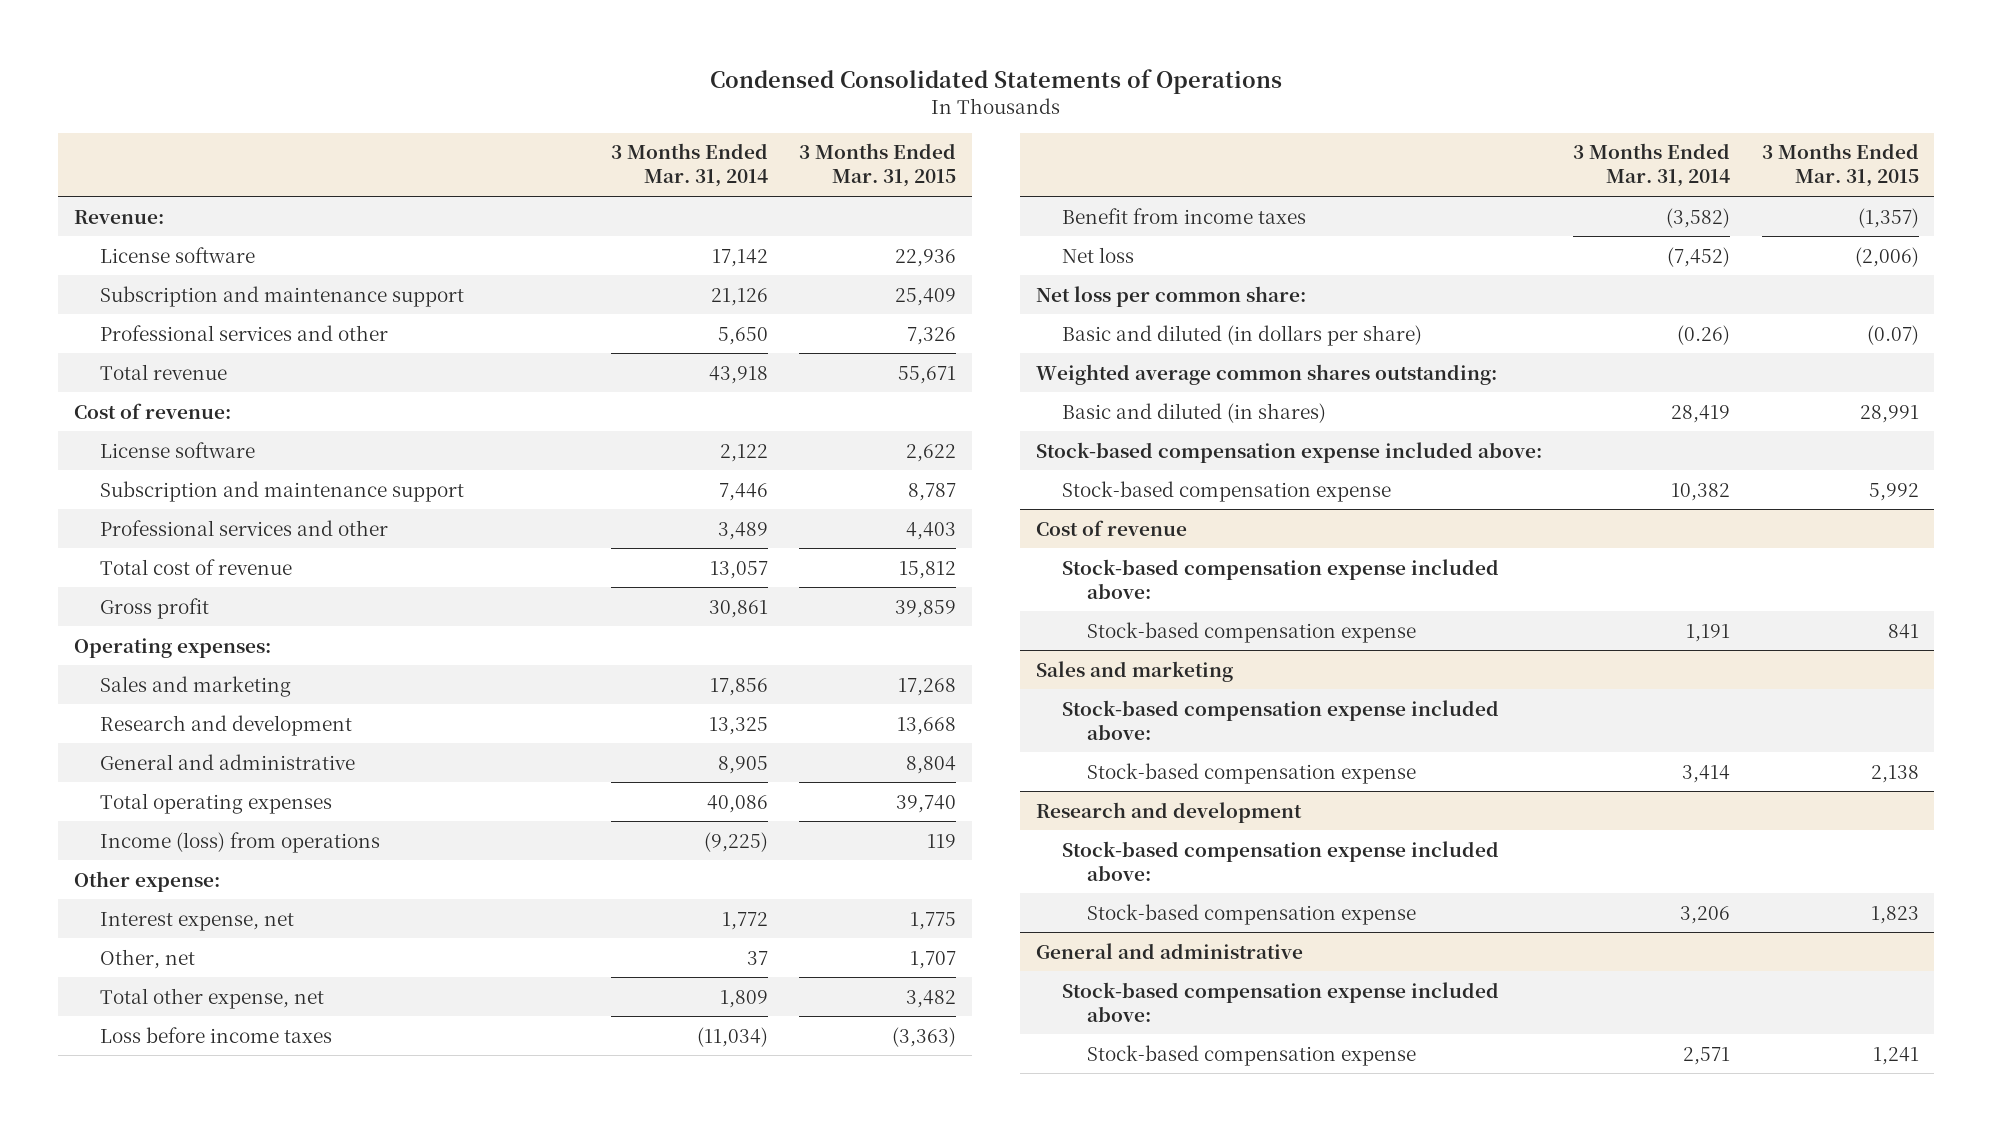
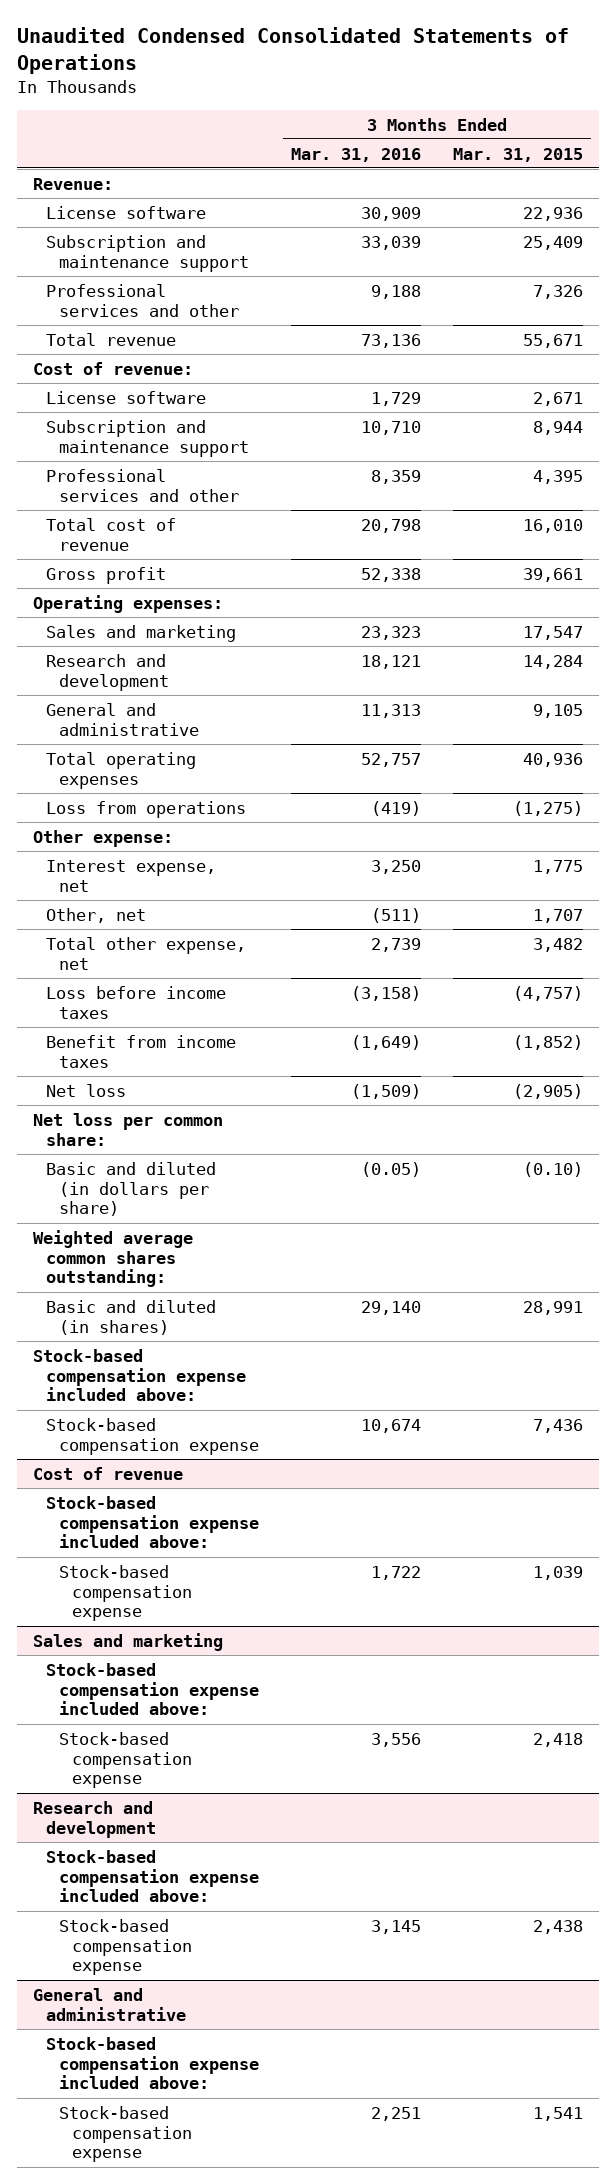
[710,68,1283,94] Condensed Consolidated Statements of Operations -> [16,27,569,74] Unaudited Condensed Consolidated Statements of Operations
[611,143,769,188] 3 Months Ended Mar. 31, 2014 -> none
none -> [290,147,421,162] Mar. 31, 2016
[906,443,957,462] 2,622 -> [532,391,583,406] 2,671
[908,482,957,501] 8,787 -> [532,420,583,435] 8,944
[906,521,957,540] 4,403 -> [532,469,583,484] 4,395
[899,560,957,579] 15,812 -> [522,518,583,533] 16,010
[895,599,957,618] 39,859 -> [522,567,583,582] 39,661
[898,677,957,696] 17,268 -> [522,625,583,640] 17,547
[897,716,957,735] 13,668 -> [522,654,583,669] 14,284
[906,755,957,774] 8,804 -> [532,703,583,718] 9,105
[896,794,957,813] 39,740 -> [522,752,583,767] 40,936
[99,831,380,853] Income (loss) from operations -> [45,800,246,818] Loss from operations
[927,833,957,848] 119 -> [512,800,583,816] (1,275)
[892,1026,957,1047] (3,363) -> [512,985,583,1001] (4,757)
[1857,207,1919,228] (1,357) -> [512,1034,583,1050] (1,852)
[1854,246,1919,267] (2,006) -> [512,1083,583,1099] (2,905)
[1866,324,1919,345] (0.07) -> [522,1161,583,1177] (0.10)
[1868,482,1919,501] 5,992 -> [532,1418,583,1433] 7,436
[1887,623,1919,639] 841 -> [532,1565,583,1580] 1,039
[1870,764,1919,783] 2,138 -> [532,1732,583,1747] 2,418
[1870,905,1919,924] 1,823 -> [532,1919,583,1934] 2,438
[1872,1046,1919,1065] 1,241 -> [532,2106,583,2121] 1,541

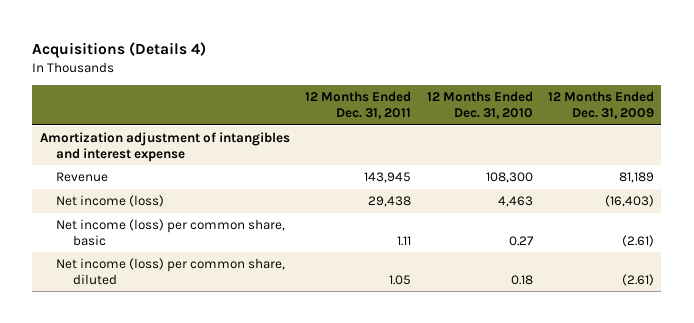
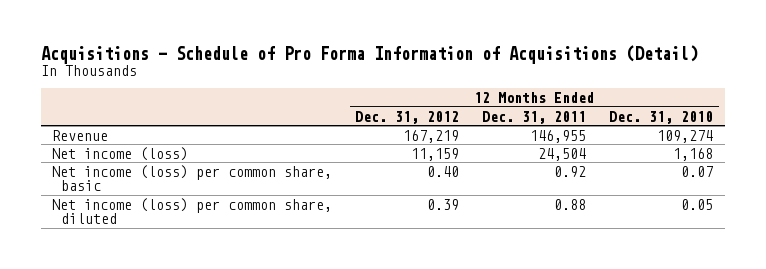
[32,41,207,58] Acquisitions (Details 4) -> [40,44,698,64] Acquisitions - Schedule of Pro Forma Information of Acquisitions (Detail)
[547,91,654,120] 12 Months Ended Dec. 31, 2009 -> none
none -> [355,110,460,124] Dec. 31, 2012
[40,132,291,162] Amortization adjustment of intangibles and interest expense -> none
[364,172,412,184] 143,945 -> [530,129,587,143] 146,955
[485,172,533,184] 108,300 -> [657,129,714,143] 109,274
[368,196,412,208] 29,438 -> [538,147,587,161] 24,504
[497,196,533,208] 4,463 -> [673,147,714,161] 1,168
[397,235,412,246] 1.11 -> [554,165,587,177] 0.92
[508,235,534,246] 0.27 -> [681,165,714,177] 0.07
[389,274,412,285] 1.05 -> [554,198,587,210] 0.88
[510,274,533,285] 0.18 -> [681,198,714,210] 0.05

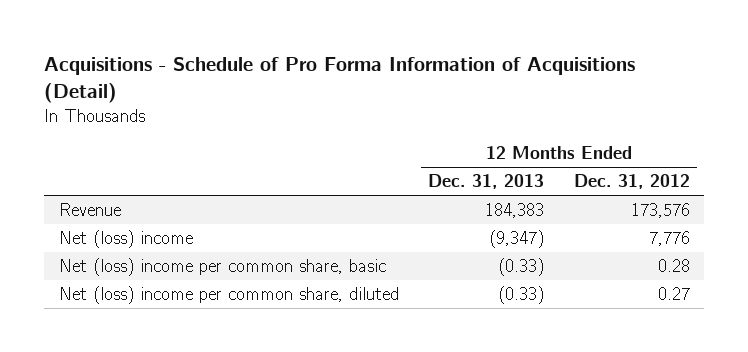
[482,110,587,124] Dec. 31, 2011 -> none
[609,110,714,124] Dec. 31, 2010 -> none
none -> [428,174,545,190] Dec. 31, 2013
[403,129,460,143] 167,219 -> [630,203,690,219] 173,576
[52,146,189,161] Net income (loss) -> [58,230,193,249] Net (loss) income
[411,147,460,161] 11,159 -> [648,231,690,247] 7,776
[52,164,333,191] Net income (loss) per common share, basic -> [58,258,386,277] Net (loss) income per common share, basic
[427,165,460,177] 0.40 -> [657,259,690,273] 0.28
[52,197,333,224] Net income (loss) per common share, diluted -> [58,286,399,305] Net (loss) income per common share, diluted
[427,198,460,210] 0.39 -> [657,287,690,301] 0.27

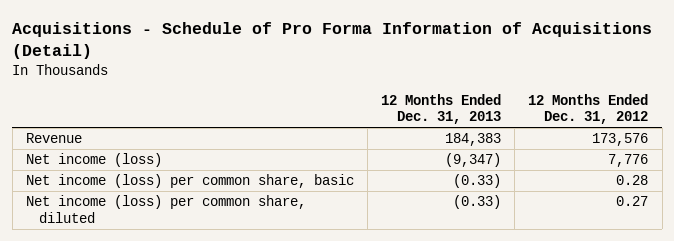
[58,230,193,249] Net (loss) income -> [25,153,162,168] Net income (loss)
[58,258,386,277] Net (loss) income per common share, basic -> [25,174,354,189] Net income (loss) per common share, basic
[58,286,399,305] Net (loss) income per common share, diluted -> [25,195,306,223] Net income (loss) per common share, diluted

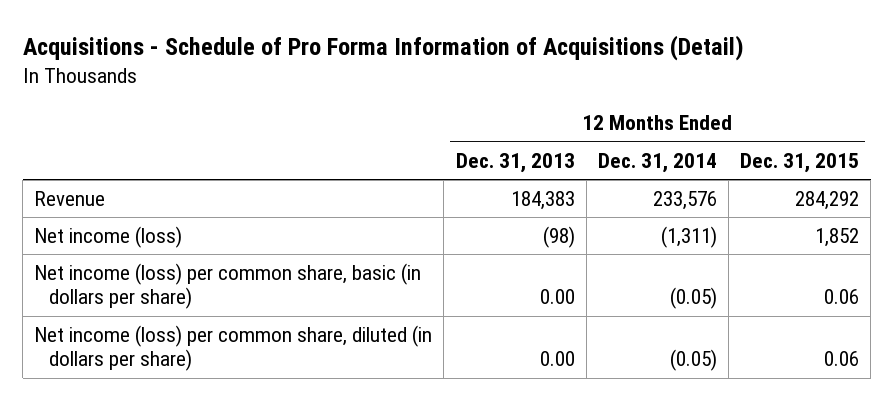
[528,93,649,125] 12 Months Ended Dec. 31, 2012 -> none
none -> [597,152,717,173] Dec. 31, 2014
none -> [740,152,860,173] Dec. 31, 2015
[445,153,502,168] (9,347) -> [542,226,575,249] (98)
[25,174,354,189] Net income (loss) per common share, basic -> [34,263,422,310] Net income (loss) per common share, basic (in dollars per share)
[453,174,502,189] (0.33) -> [539,289,575,305] 0.00
[25,195,306,223] Net income (loss) per common share, diluted -> [34,325,433,372] Net income (loss) per common share, diluted (in dollars per share)
[453,195,502,210] (0.33) -> [539,351,575,367] 0.00

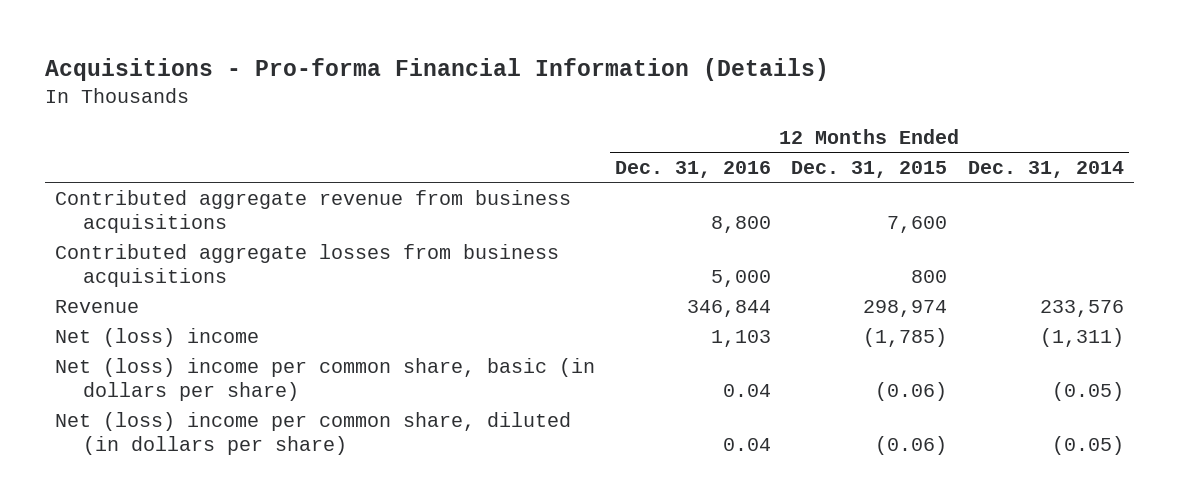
[22,35,744,62] Acquisitions - Schedule of Pro Forma Information of Acquisitions (Detail) -> [44,57,829,81] Acquisitions - Pro-forma Financial Information (Details)
[455,152,575,173] Dec. 31, 2013 -> none
none -> [615,160,772,178] Dec. 31, 2016
none -> [54,189,571,233] Contributed aggregate revenue from business acquisitions
none -> [54,243,559,287] Contributed aggregate losses from business acquisitions
[795,191,860,211] 284,292 -> [863,299,948,317] 298,974
[34,226,183,249] Net income (loss) -> [54,327,259,347] Net (loss) income
[815,228,860,248] 1,852 -> [863,327,948,347] (1,785)
[34,263,422,310] Net income (loss) per common share, basic (in dollars per share) -> [54,357,595,401] Net (loss) income per common share, basic (in dollars per share)
[824,289,860,305] 0.06 -> [875,381,948,401] (0.06)
[34,325,433,372] Net income (loss) per common share, diluted (in dollars per share) -> [54,411,571,455] Net (loss) income per common share, diluted (in dollars per share)
[824,351,860,367] 0.06 -> [875,435,948,455] (0.06)

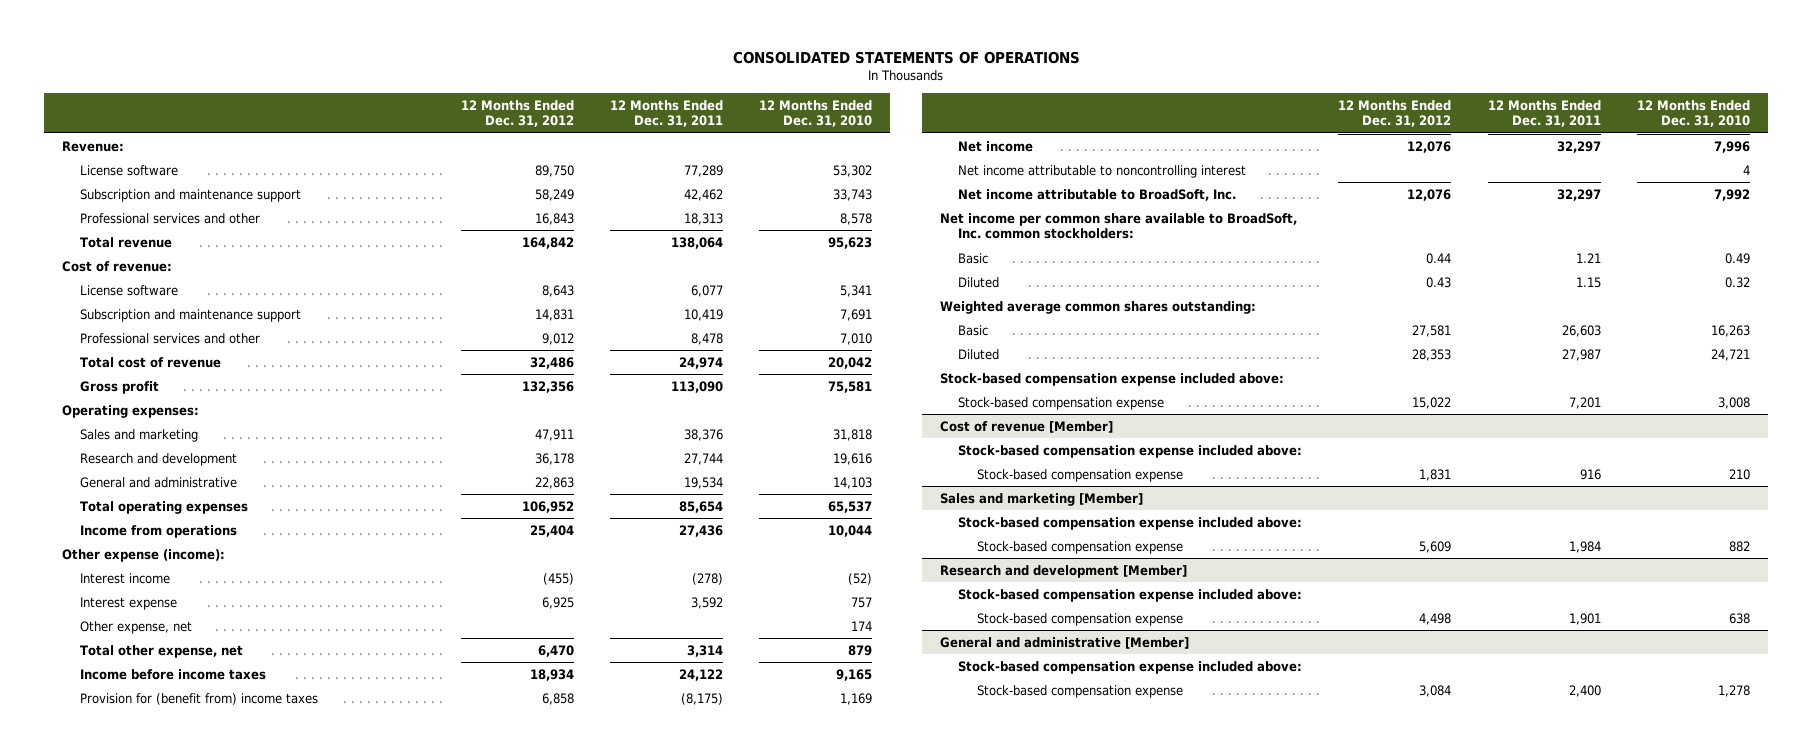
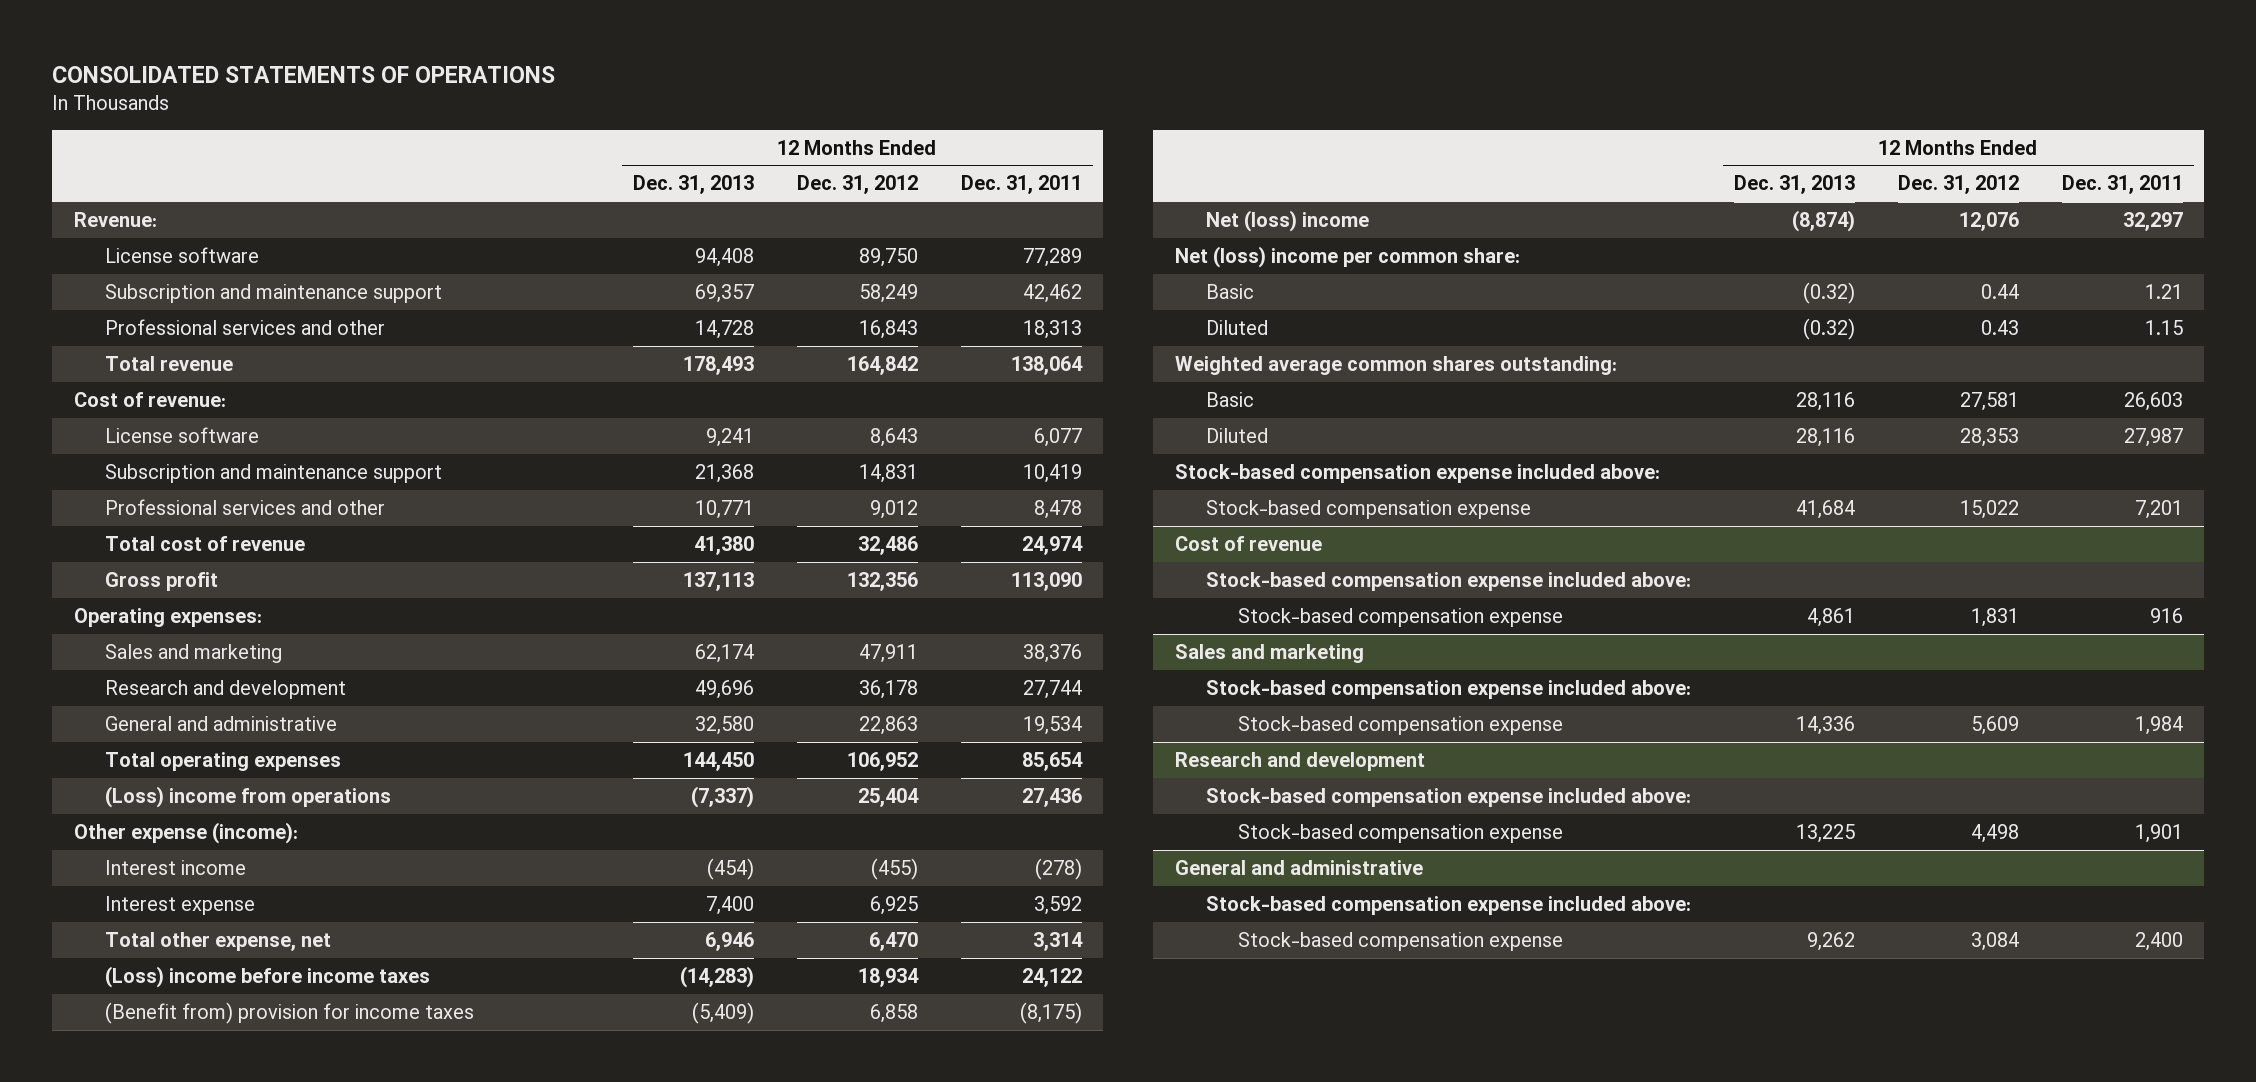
[758,99,872,128] 12 Months Ended Dec. 31, 2010 -> none
none -> [633,175,755,195] Dec. 31, 2013
[80,524,238,538] Income from operations -> [105,785,392,808] (Loss) income from operations
[80,620,193,634] Other expense, net -> none
[958,164,1247,178] Net income attributable to noncontrolling interest -> none
[958,188,1237,201] Net income attributable to BroadSoft, Inc. -> none
[80,668,267,680] Income before income taxes -> [105,965,431,988] (Loss) income before income taxes
[80,692,319,705] Provision for (benefit from) income taxes -> [105,1001,475,1024] (Benefit from) provision for income taxes
[958,140,1034,152] Net income -> [1206,209,1370,232] Net (loss) income
[939,212,1297,240] Net income per common share available to BroadSoft, Inc. common stockholders: -> [1174,245,1520,268] Net (loss) income per common share:
[939,420,1113,433] Cost of revenue [Member] -> [1174,535,1322,551] Cost of revenue
[939,492,1143,506] Sales and marketing [Member] -> [1174,643,1364,663] Sales and marketing
[939,564,1187,578] Research and development [Member] -> [1174,751,1425,771] Research and development
[939,636,1189,649] General and administrative [Member] -> [1174,859,1423,875] General and administrative

